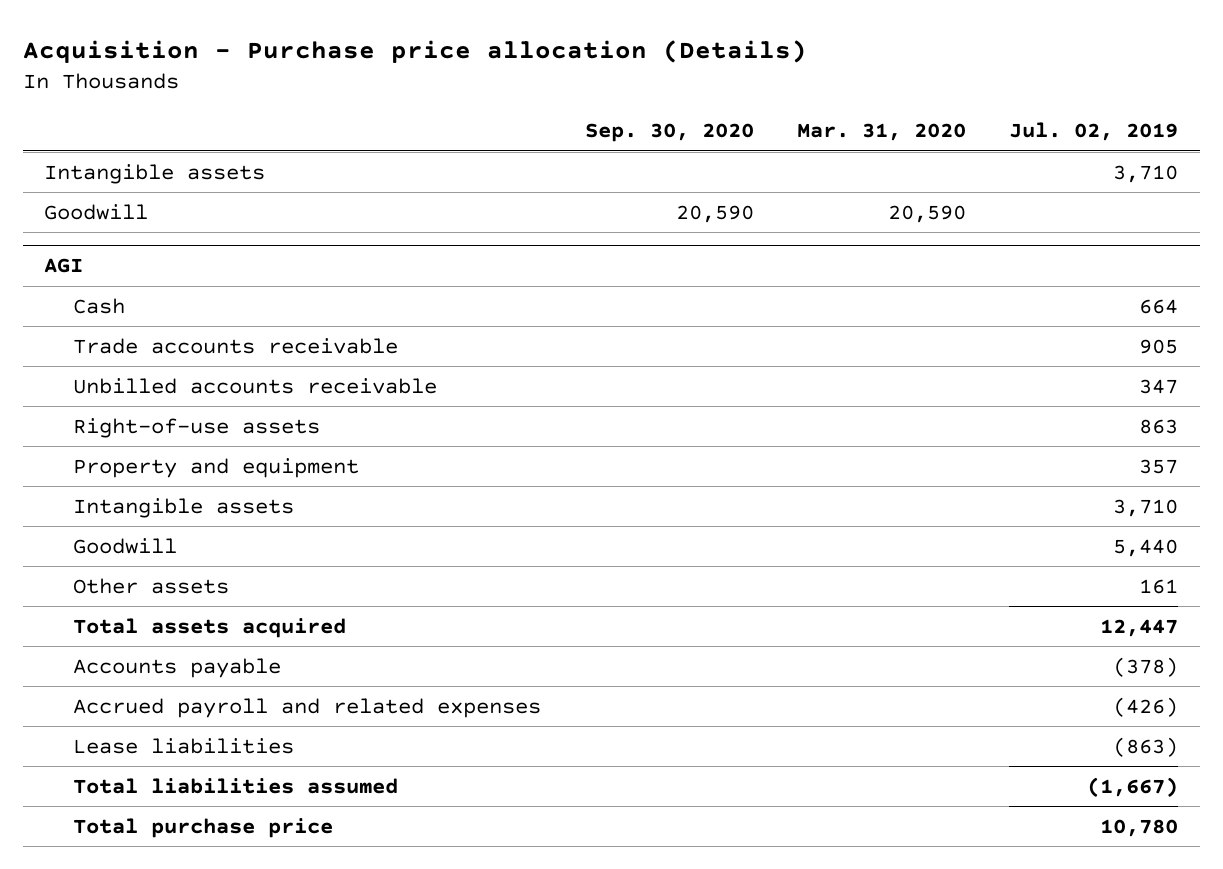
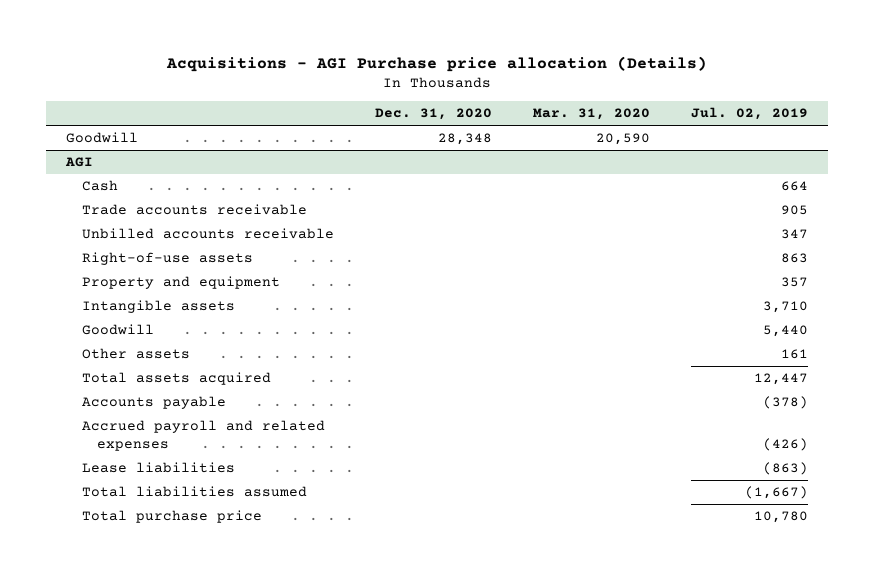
[22,39,807,63] Acquisition - Purchase price allocation (Details) -> [165,55,707,72] Acquisitions - AGI Purchase price allocation (Details)
[584,123,754,143] Sep. 30, 2020 -> none
none -> [374,108,492,121] Dec. 31, 2020
[44,163,266,184] Intangible assets -> none

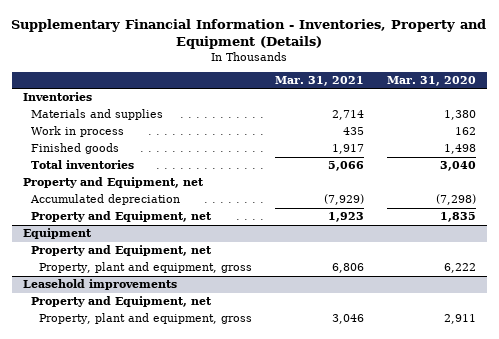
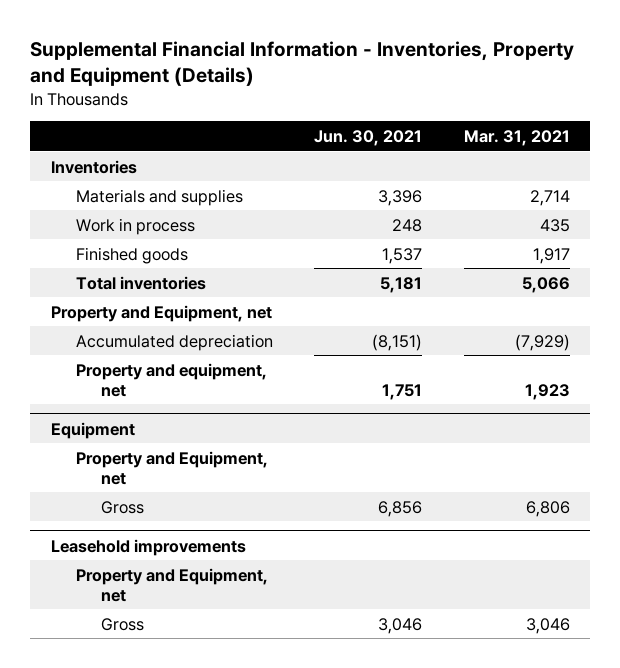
[11,18,487,50] Supplementary Financial Information - Inventories, Property and Equipment (Details) -> [30,41,575,87] Supplemental Financial Information - Inventories, Property and Equipment (Details)
[386,76,476,87] Mar. 31, 2020 -> none
none -> [314,129,423,146] Jun. 30, 2021
[31,211,213,223] Property and Equipment, net -> [75,362,267,397] Property and equipment, net
[39,262,253,274] Property, plant and equipment, gross -> [101,500,145,514] Gross
[39,313,253,325] Property, plant and equipment, gross -> [101,617,145,631] Gross

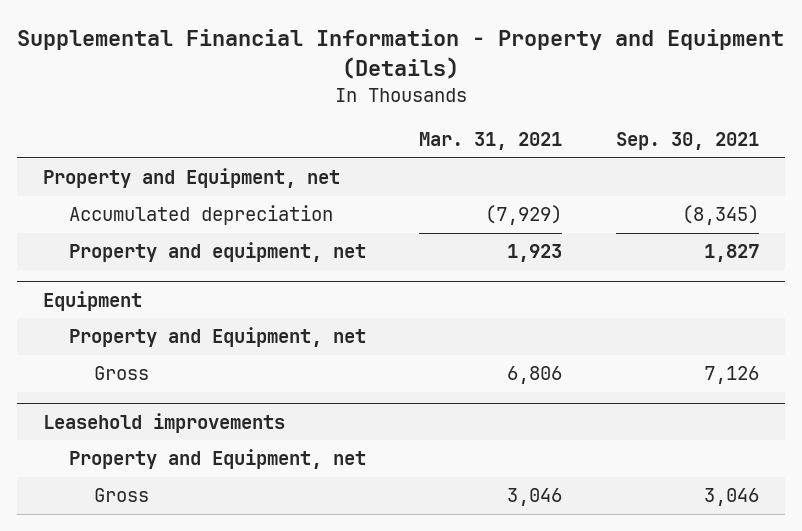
[30,41,575,87] Supplemental Financial Information - Inventories, Property and Equipment (Details) -> [16,29,784,79] Supplemental Financial Information - Property and Equipment (Details)
[314,129,423,146] Jun. 30, 2021 -> none
none -> [615,132,759,151] Sep. 30, 2021
[50,159,137,174] Inventories -> none
[75,188,243,206] Materials and supplies -> none
[75,217,195,235] Work in process -> none
[75,246,188,264] Finished goods -> none
[75,275,206,290] Total inventories -> none

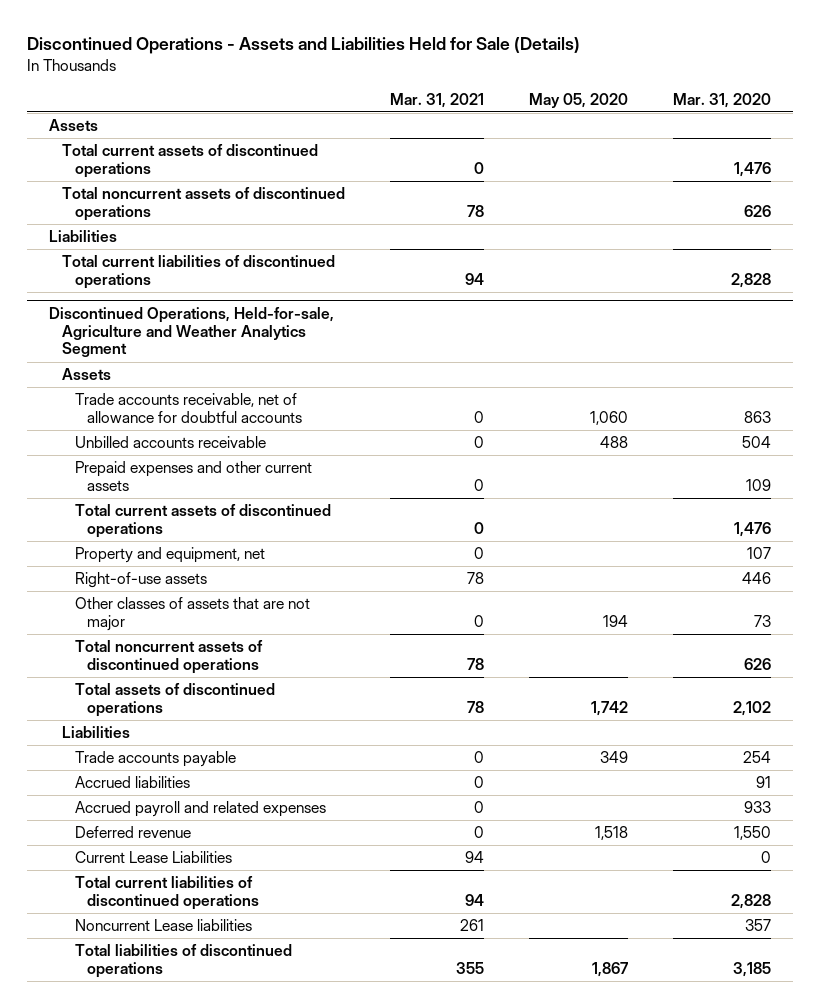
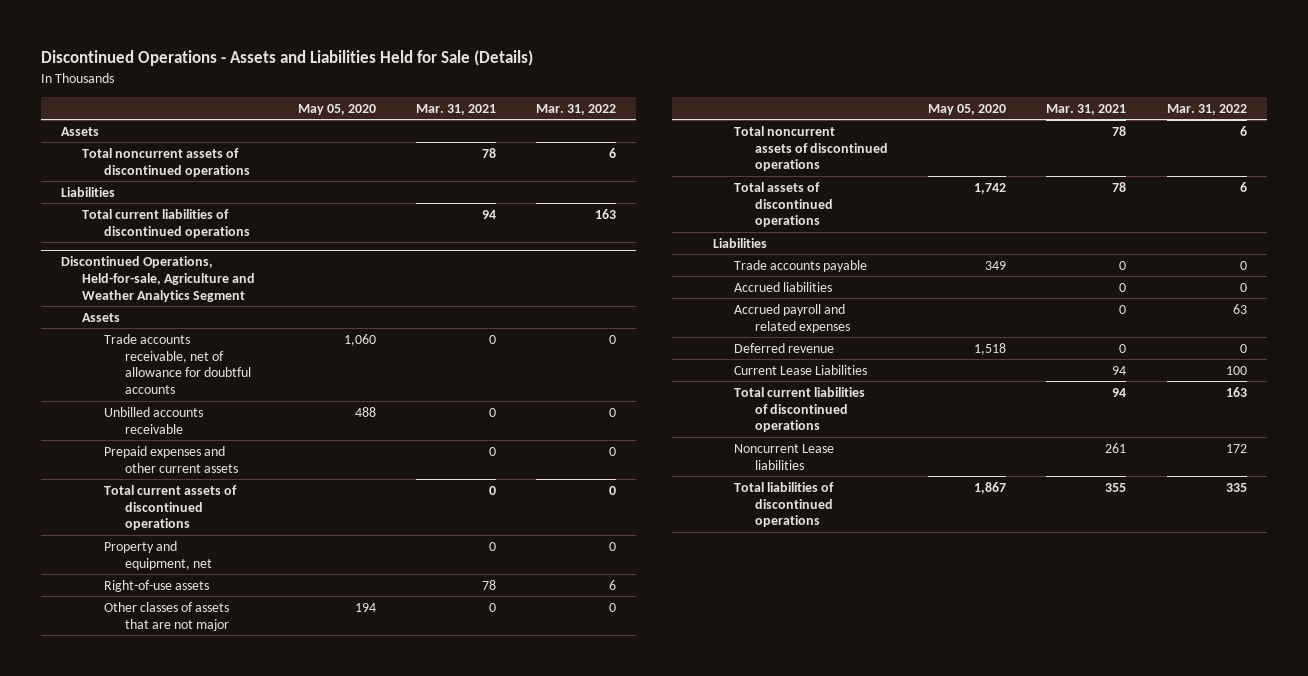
[672,92,771,108] Mar. 31, 2020 -> none
none -> [536,103,617,115] Mar. 31, 2022
[61,144,318,178] Total current assets of discontinued operations -> none

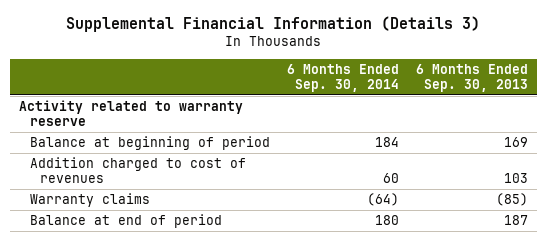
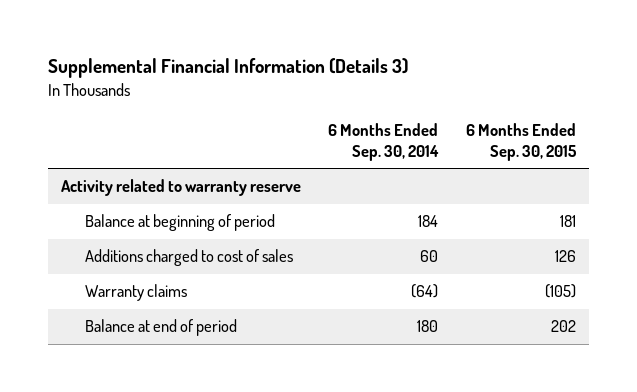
[416,64,529,92] 6 Months Ended Sep. 30, 2013 -> none
none -> [465,122,577,161] 6 Months Ended Sep. 30, 2015
[29,157,246,183] Addition charged to cost of revenues -> [84,249,293,267] Additions charged to cost of sales

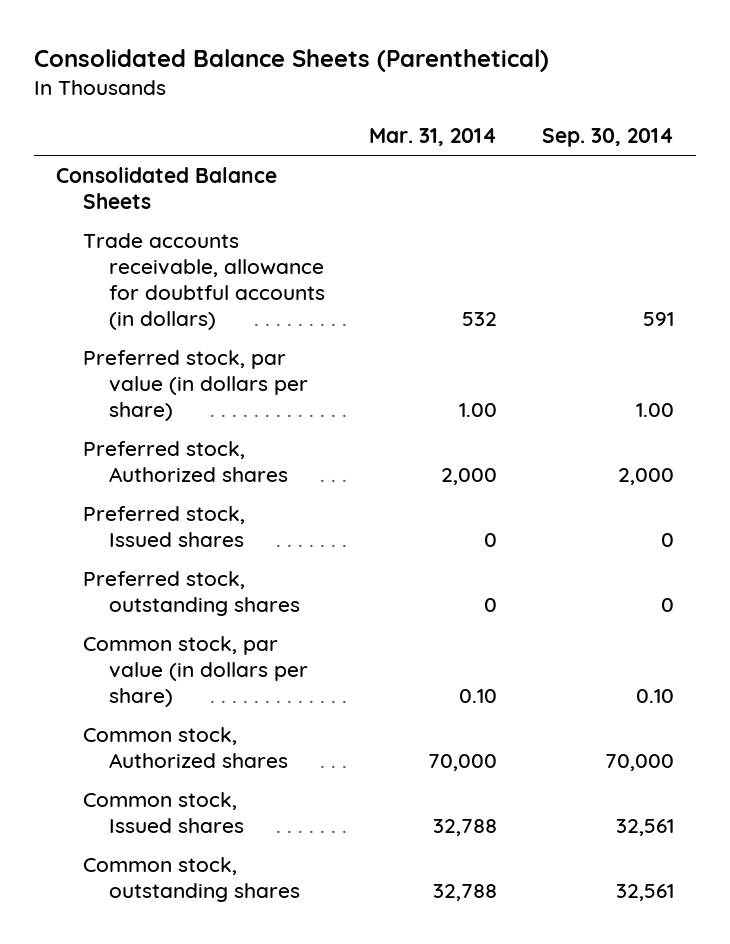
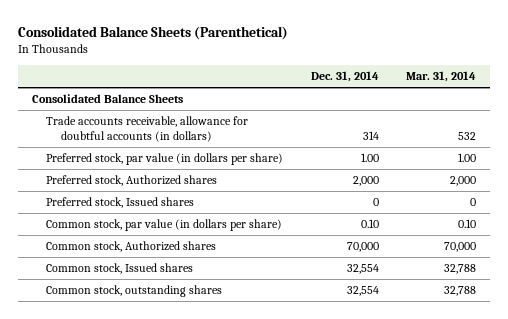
[541,128,674,148] Sep. 30, 2014 -> none
none -> [310,71,379,83] Dec. 31, 2014
[82,570,300,616] Preferred stock, outstanding shares -> none

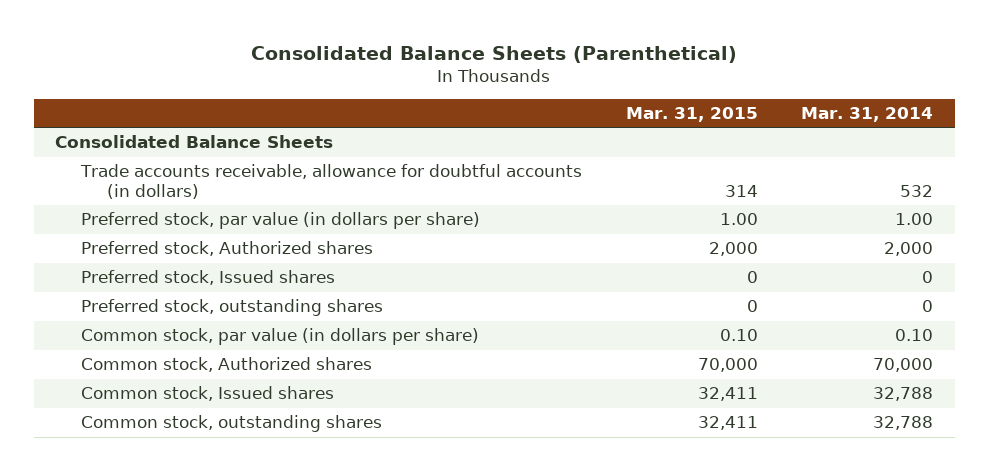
[310,71,379,83] Dec. 31, 2014 -> none
none -> [625,107,758,123] Mar. 31, 2015
none -> [81,299,384,317] Preferred stock, outstanding shares

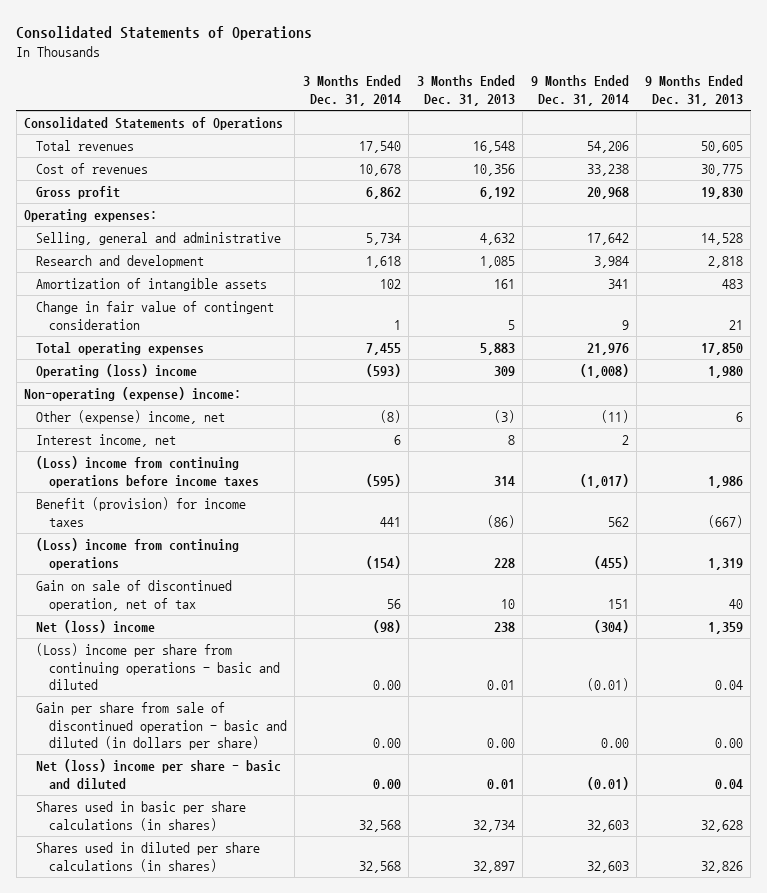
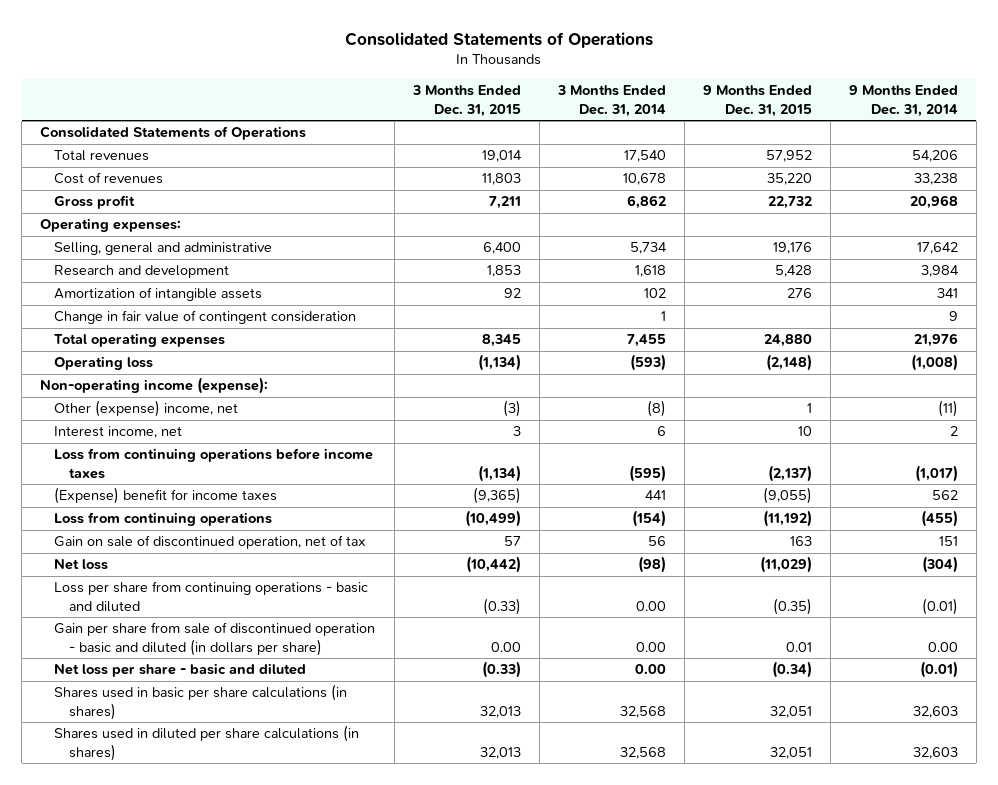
[416,75,515,106] 3 Months Ended Dec. 31, 2013 -> none
[644,75,743,106] 9 Months Ended Dec. 31, 2013 -> none
none -> [411,85,521,117] 3 Months Ended Dec. 31, 2015
none -> [702,85,812,117] 9 Months Ended Dec. 31, 2015
[36,364,198,379] Operating (loss) income -> [54,356,154,371] Operating loss
[24,387,242,402] Non-operating (expense) income: -> [40,377,269,395] Non-operating income (expense):
[36,456,259,488] (Loss) income from continuing operations before income taxes -> [54,448,374,479] Loss from continuing operations before income taxes
[36,497,247,527] Benefit (provision) for income taxes -> [54,487,278,505] (Expense) benefit for income taxes
[36,538,240,570] (Loss) income from continuing operations -> [54,512,273,527] Loss from continuing operations
[36,620,156,634] Net (loss) income -> [54,559,109,571] Net loss
[36,643,280,690] (Loss) income per share from continuing operations - basic and diluted -> [54,581,369,612] Loss per share from continuing operations - basic and diluted
[36,759,282,790] Net (loss) income per share - basic and diluted -> [54,663,307,678] Net loss per share - basic and diluted

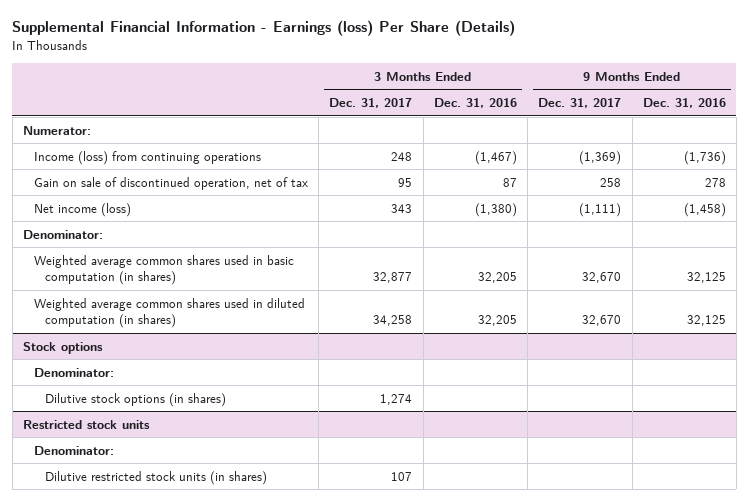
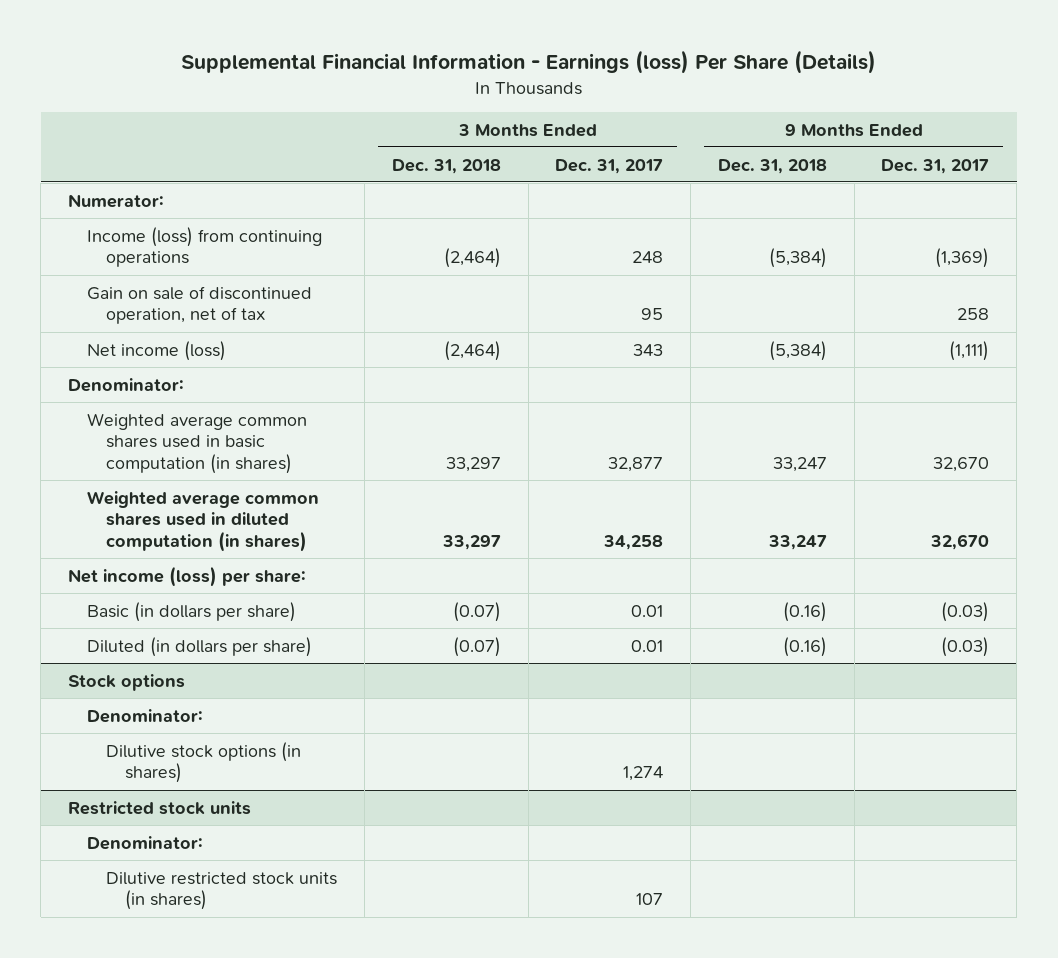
[433,98,517,109] Dec. 31, 2016 -> none
[642,98,726,109] Dec. 31, 2016 -> none
none -> [391,158,501,174] Dec. 31, 2018
none -> [717,158,827,174] Dec. 31, 2018
none -> [68,565,307,587] Net income (loss) per share:
none -> [87,601,297,622] Basic (in dollars per share)
none -> [87,636,313,657] Diluted (in dollars per share)

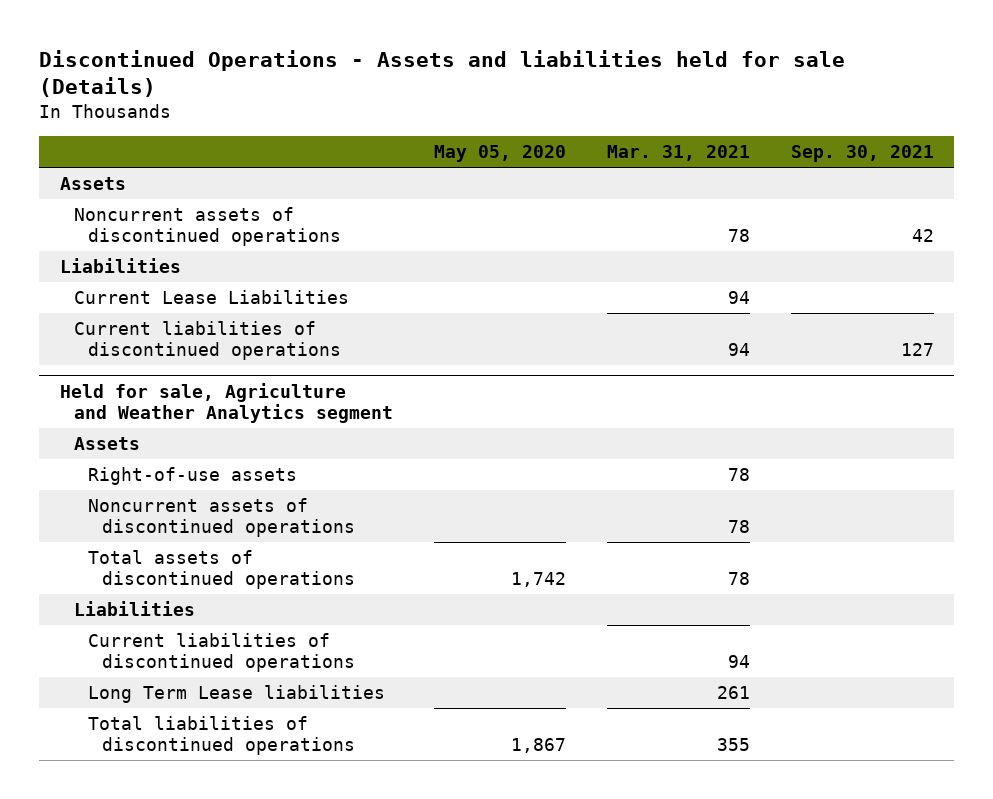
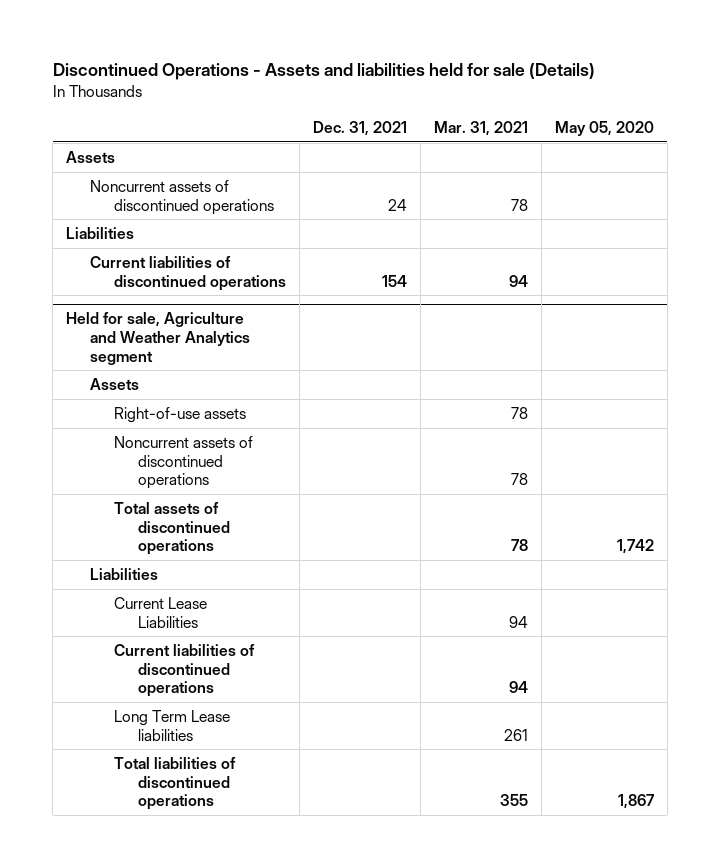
[790,145,934,163] Sep. 30, 2021 -> none
none -> [312,120,407,136] Dec. 31, 2021
[73,290,349,305] Current Lease Liabilities -> none
none -> [113,597,207,628] Current Lease Liabilities

